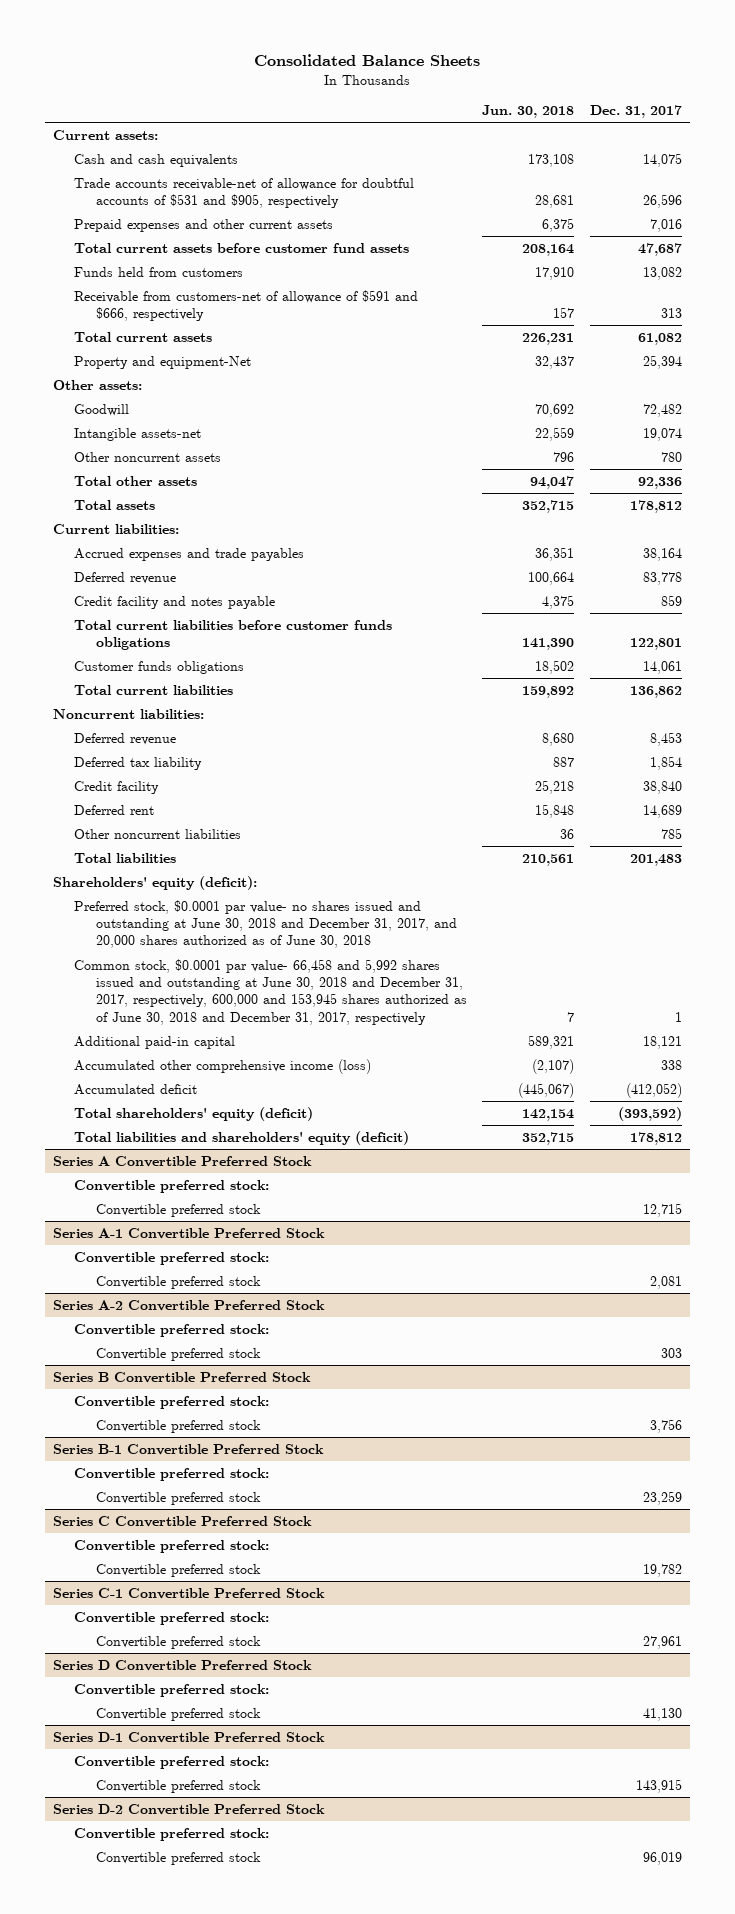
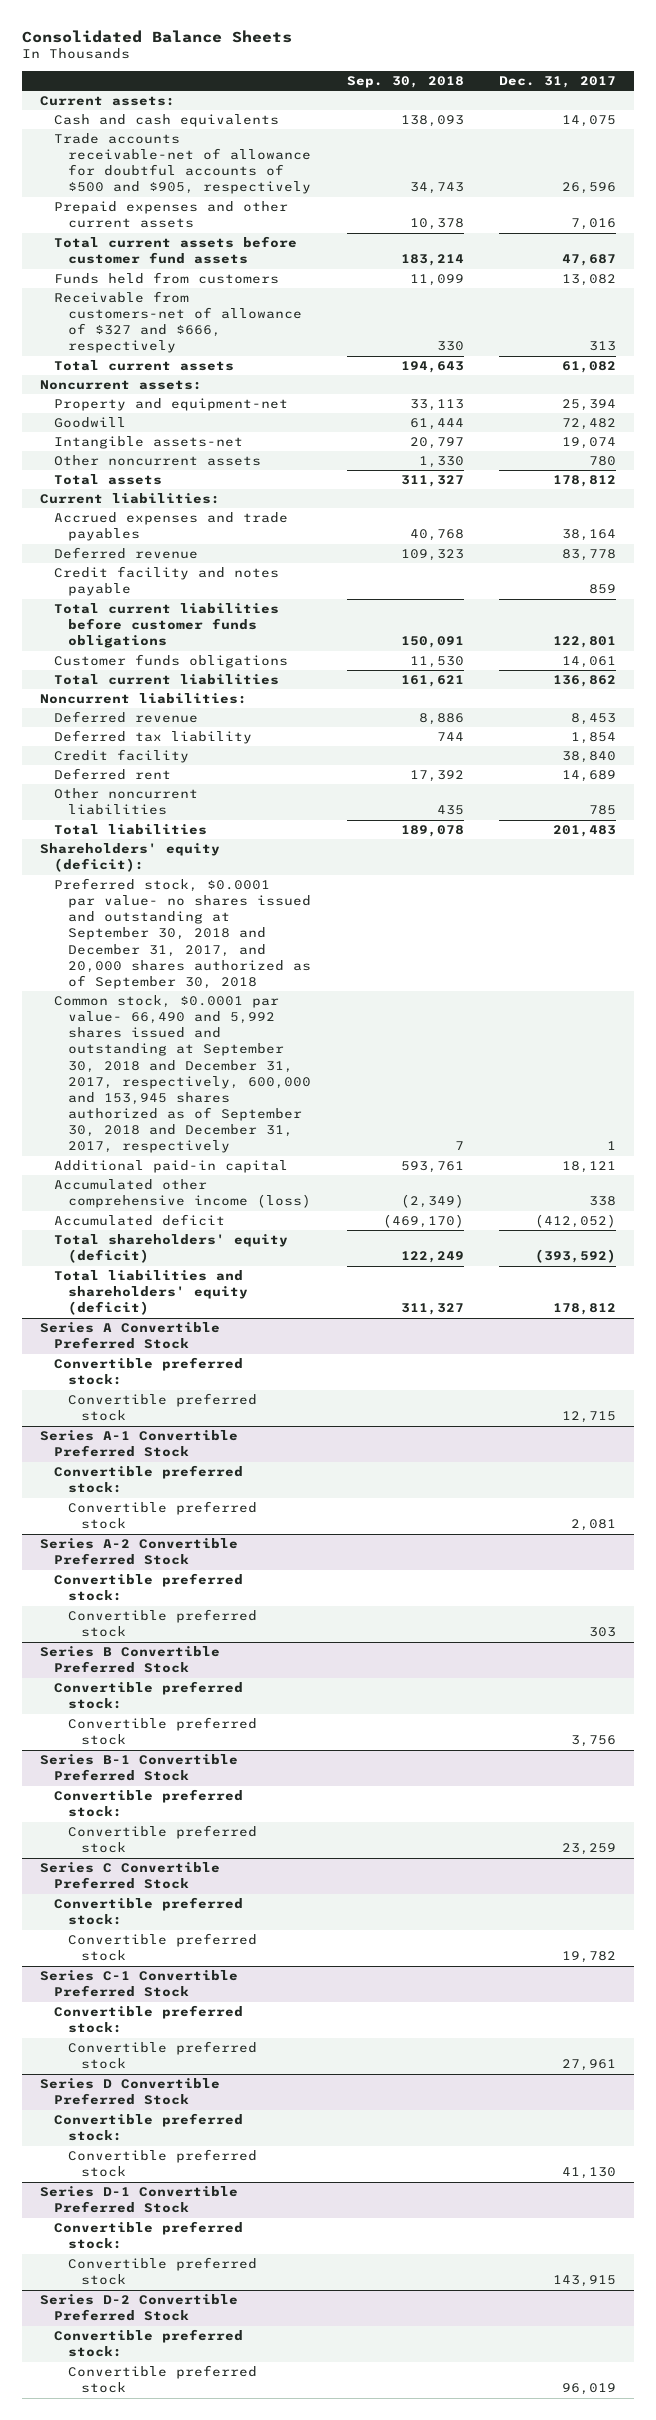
[482,104,575,118] Jun. 30, 2018 -> none
none -> [346,76,464,89] Sep. 30, 2018
[74,177,415,209] Trade accounts receivable-net of allowance for doubtful accounts of $531 and $905, respectively -> [53,133,311,195] Trade accounts receivable-net of allowance for doubtful accounts of $500 and $905, respectively
[74,289,419,322] Receivable from customers-net of allowance of $591 and $666, respectively -> [53,291,302,354] Receivable from customers-net of allowance of $327 and $666, respectively
[52,379,142,390] Other assets: -> none
none -> [40,380,203,391] Noncurrent assets:
[74,355,252,369] Property and equipment-Net -> [53,398,288,412] Property and equipment-net
[74,475,198,486] Total other assets -> none
[74,899,457,949] Preferred stock, $0.0001 par value- no shares issued and outstanding at June 30, 2018 and December 31, 2017, and 20,000 shares authorized as of June 30, 2018 -> [53,878,311,989] Preferred stock, $0.0001 par value- no shares issued and outstanding at September 30, 2018 and December 31, 2017, and 20,000 shares authorized as of September 30, 2018
[74,958,467,1025] Common stock, $0.0001 par value- 66,458 and 5,992 shares issued and outstanding at June 30, 2018 and December 31, 2017, respectively, 600,000 and 153,945 shares authorized as of June 30, 2018 and December 31, 2017, respectively -> [53,995,311,1154] Common stock, $0.0001 par value- 66,490 and 5,992 shares issued and outstanding at September 30, 2018 and December 31, 2017, respectively, 600,000 and 153,945 shares authorized as of September 30, 2018 and December 31, 2017, respectively

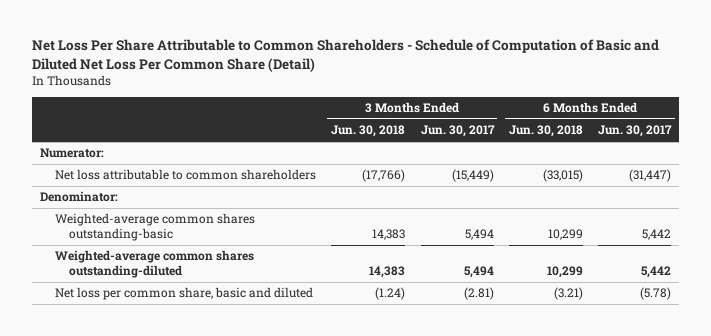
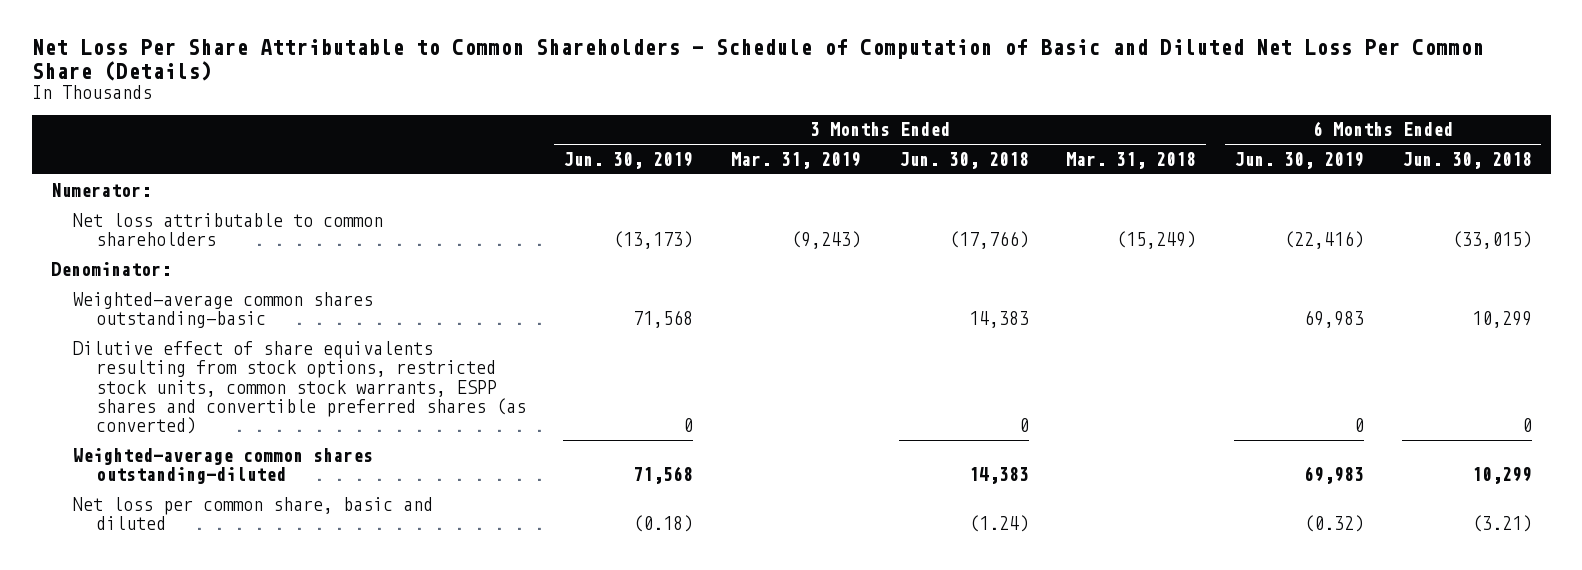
[32,39,660,72] Net Loss Per Share Attributable to Common Shareholders - Schedule of Computation of Basic and Diluted Net Loss Per Common Share (Detail) -> [31,39,1484,81] Net Loss Per Share Attributable to Common Shareholders - Schedule of Computation of Basic and Diluted Net Loss Per Common Share (Details)
[420,125,495,138] Jun. 30, 2017 -> none
[598,125,673,138] Jun. 30, 2017 -> none
none -> [563,152,694,170] Jun. 30, 2019
none -> [730,152,861,170] Mar. 31, 2019
none -> [1066,152,1197,170] Mar. 31, 2018
none -> [1233,152,1364,170] Jun. 30, 2019
none -> [73,340,526,435] Dilutive effect of share equivalents resulting from stock options, restricted stock units, common stock warrants, ESPP shares and convertible preferred shares (as converted)

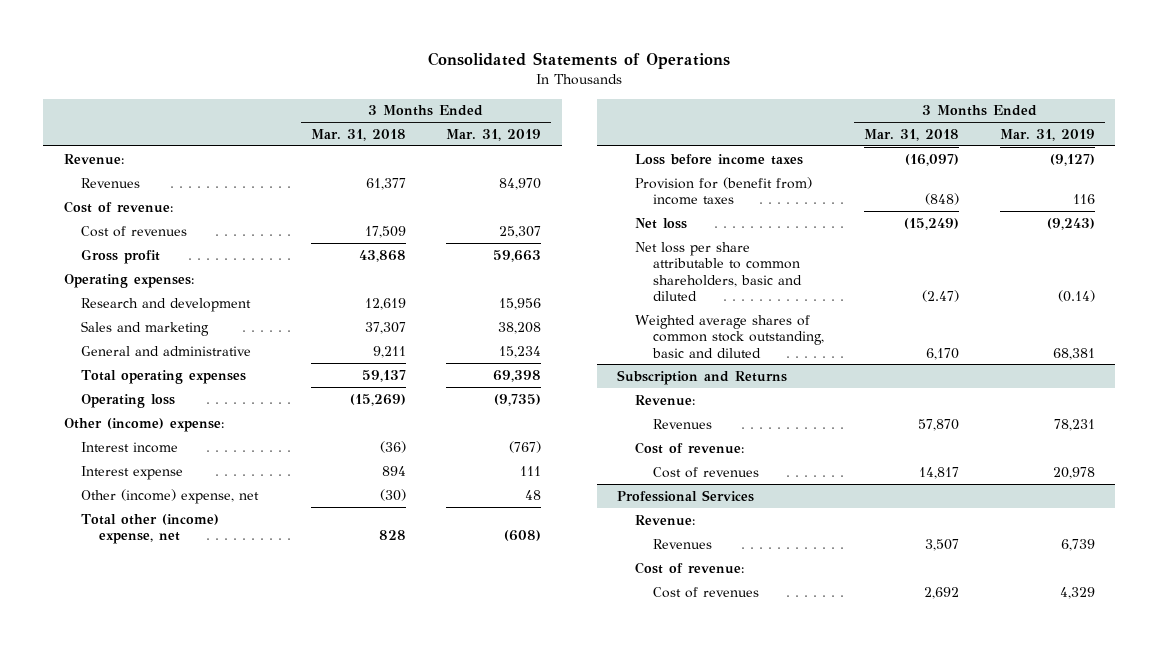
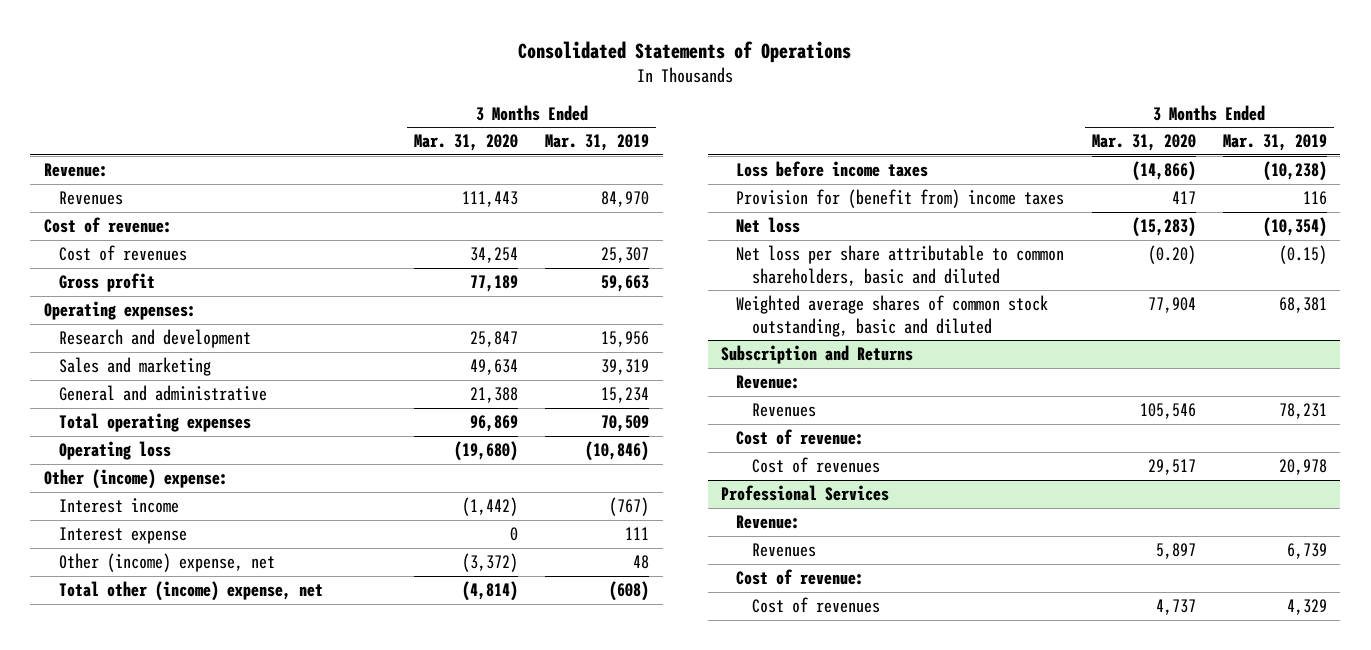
[310,128,406,141] Mar. 31, 2018 -> none
none -> [414,134,519,152] Mar. 31, 2020
[498,321,542,334] 38,208 -> [601,359,650,376] 39,319
[493,369,542,382] 69,398 -> [601,415,650,433] 70,509
[494,393,542,406] (9,735) -> [585,441,650,462] (10,846)
[1049,153,1095,166] (9,127) -> [1262,161,1327,182] (10,238)
[1046,217,1095,230] (9,243) -> [1262,217,1327,238] (10,354)
[1057,289,1095,302] (0.14) -> [1278,245,1327,265] (0.15)

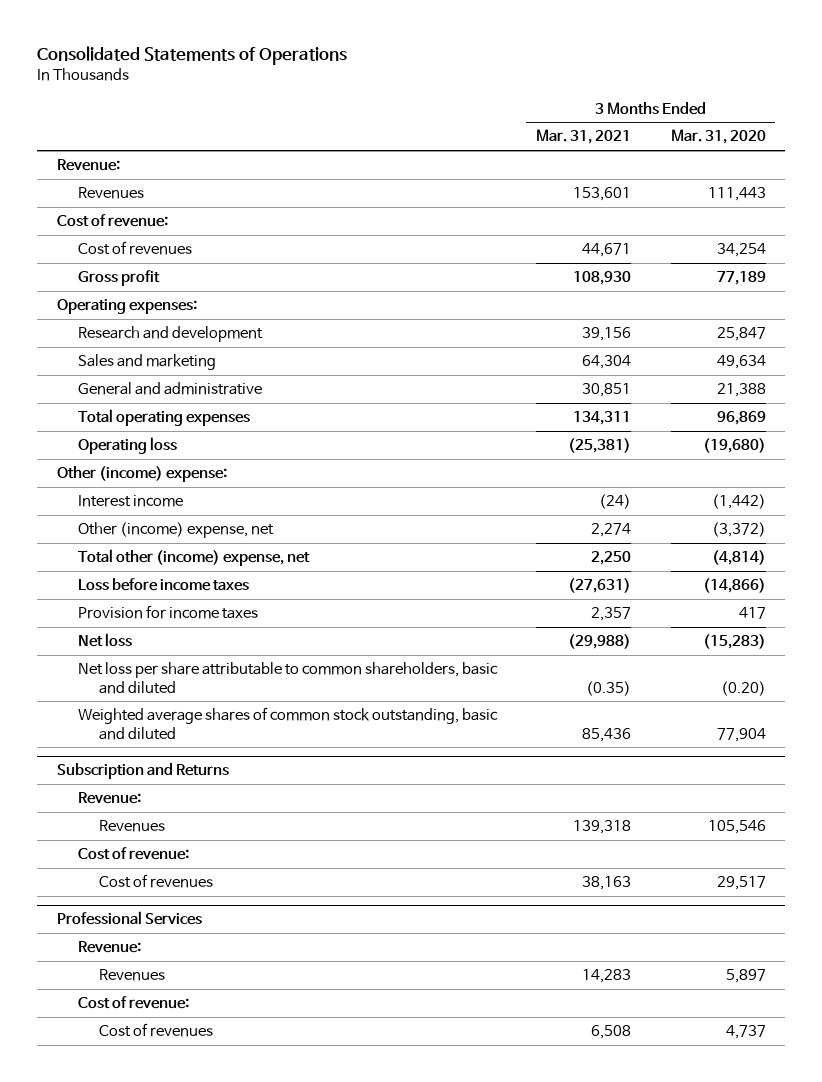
[545,134,650,152] Mar. 31, 2019 -> none
none -> [536,129,632,145] Mar. 31, 2021
[59,527,188,545] Interest expense -> none
[736,189,1065,209] Provision for (benefit from) income taxes -> [77,605,258,620] Provision for income taxes

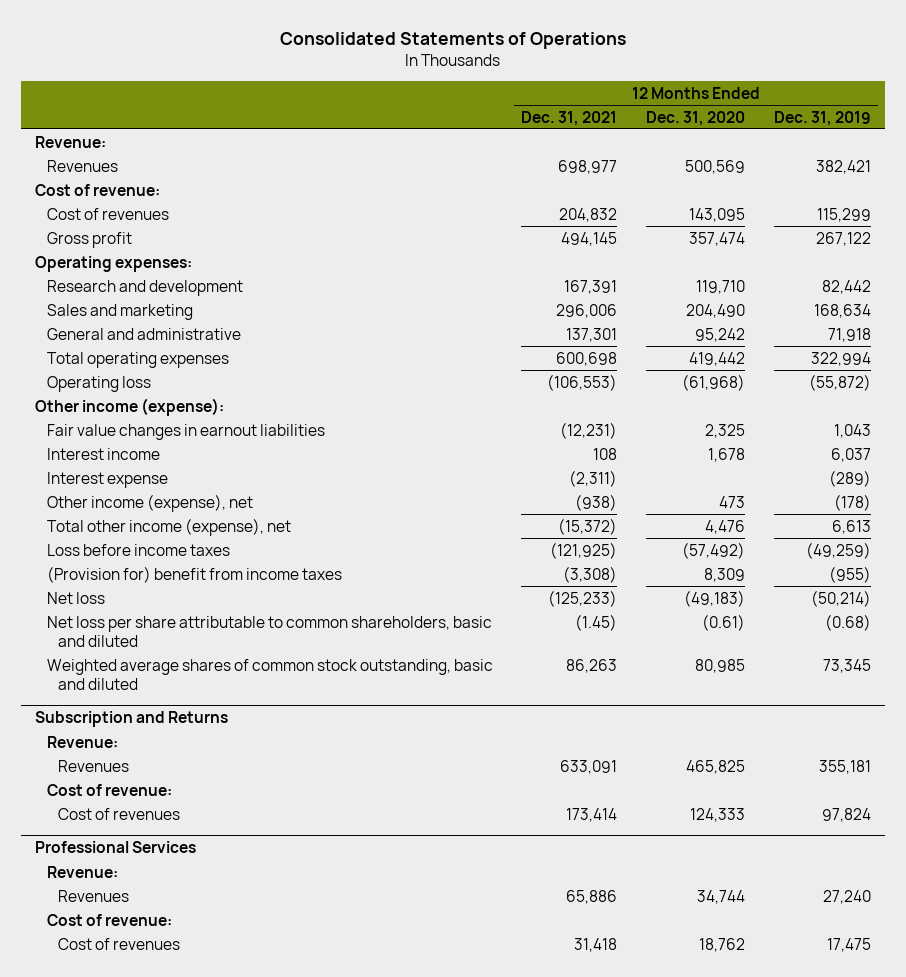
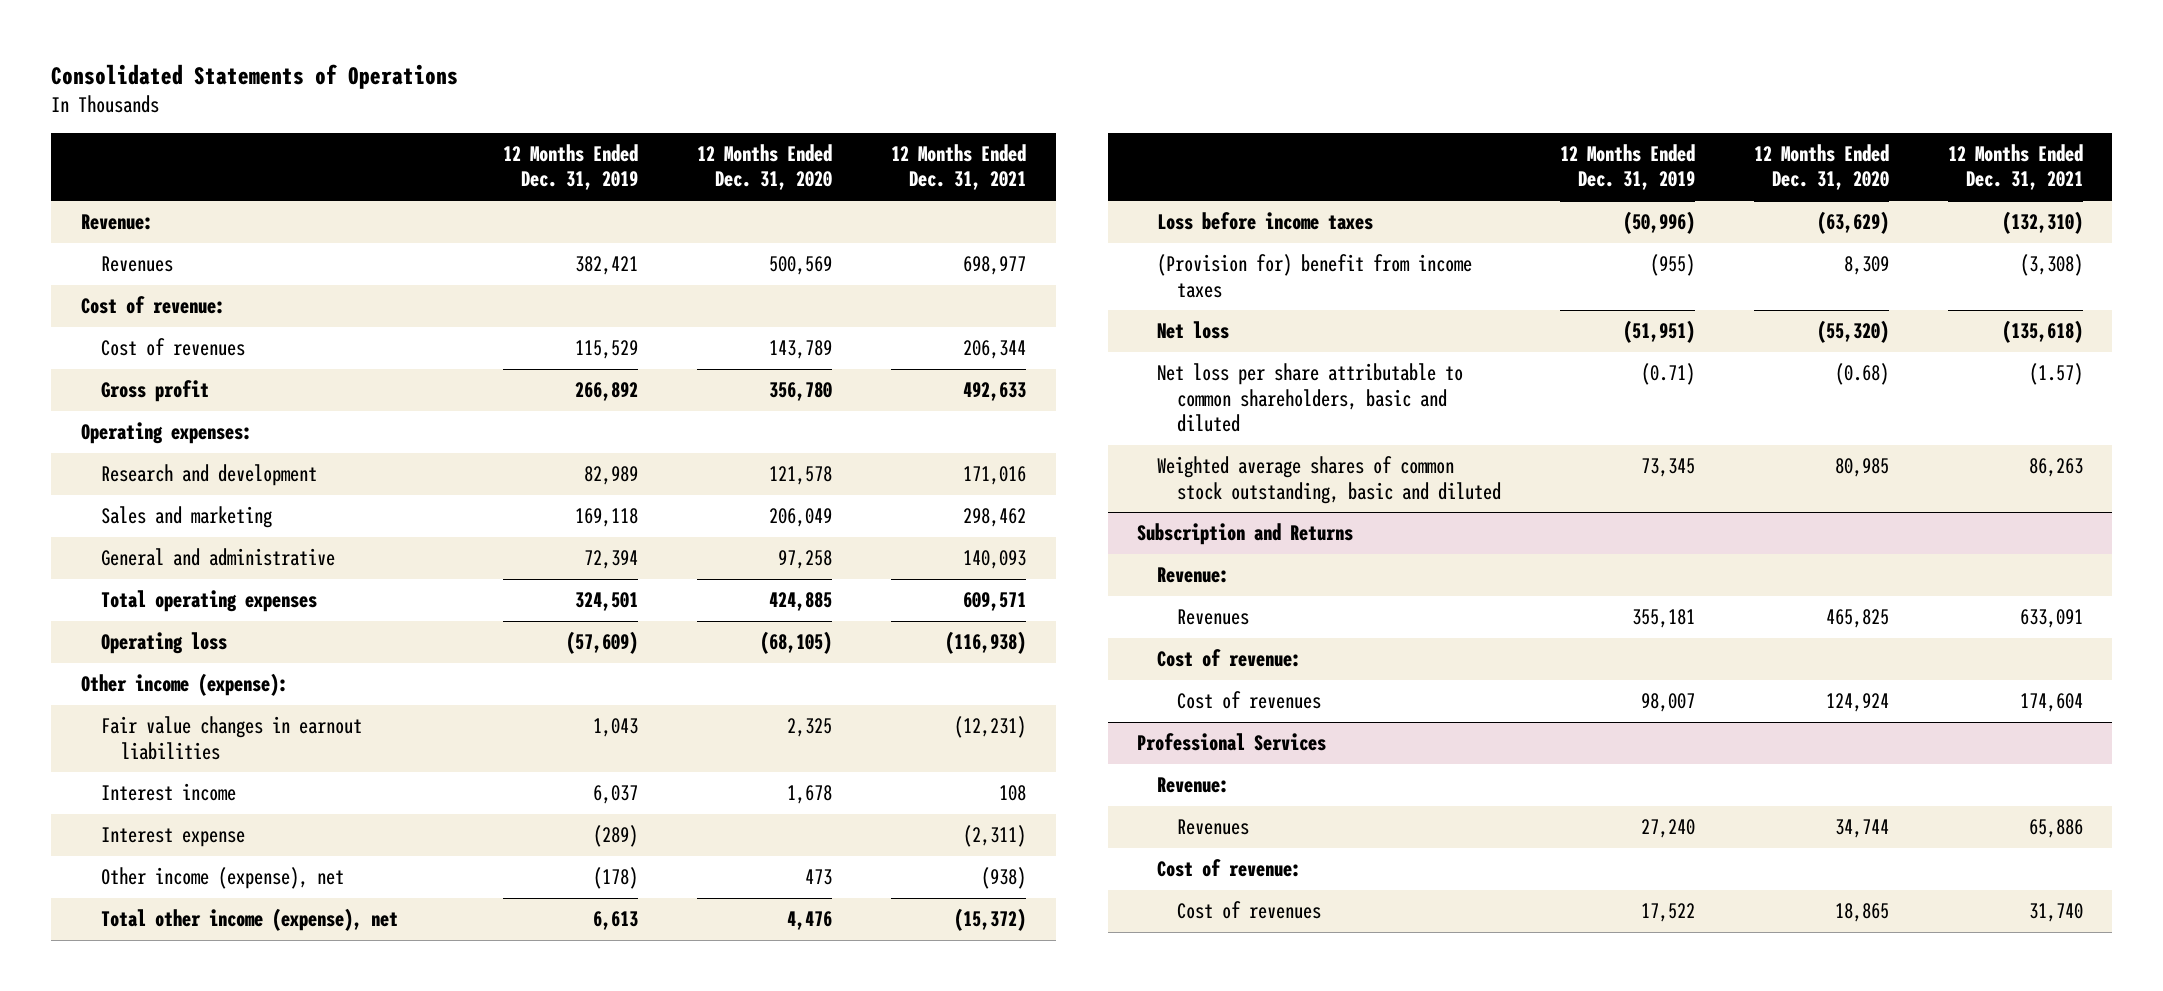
[559,207,618,222] 204,832 -> [963,340,1027,360] 206,344
[689,207,746,222] 143,095 -> [769,340,833,360] 143,789
[816,207,871,222] 115,299 -> [575,340,639,360] 115,529
[561,231,618,246] 494,145 -> [963,382,1027,402] 492,633
[689,231,746,246] 357,474 -> [769,382,833,402] 356,780
[815,231,871,246] 267,122 -> [575,382,639,402] 266,892
[564,279,618,294] 167,391 -> [963,466,1027,486] 171,016
[696,279,746,294] 119,710 -> [769,466,833,486] 121,578
[821,279,871,294] 82,442 -> [584,466,639,486] 82,989
[556,303,618,318] 296,006 -> [963,508,1027,528] 298,462
[686,303,746,318] 204,490 -> [769,508,833,528] 206,049
[813,303,871,318] 168,634 -> [575,508,639,528] 169,118
[566,327,618,342] 137,301 -> [963,550,1027,570] 140,093
[695,327,746,342] 95,242 -> [778,550,833,570] 97,258
[827,327,871,342] 71,918 -> [584,550,639,570] 72,394
[556,351,618,366] 600,698 -> [963,592,1027,612] 609,571
[689,351,746,366] 419,442 -> [769,592,833,612] 424,885
[810,351,871,366] 322,994 -> [575,592,639,612] 324,501
[547,373,618,391] (106,553) -> [945,631,1027,655] (116,938)
[682,373,746,391] (61,968) -> [760,631,833,655] (68,105)
[808,373,871,391] (55,872) -> [566,631,639,655] (57,609)
[550,541,618,559] (121,925) -> [2001,211,2083,235] (132,310)
[682,541,746,559] (57,492) -> [1816,211,1889,235] (63,629)
[805,541,871,559] (49,259) -> [1622,211,1695,235] (50,996)
[548,589,618,607] (125,233) -> [2001,320,2083,344] (135,618)
[684,589,746,607] (49,183) -> [1816,320,1889,344] (55,320)
[810,589,871,607] (50,214) -> [1622,320,1695,344] (51,951)
[575,613,618,631] (1.45) -> [2028,363,2083,386] (1.57)
[702,613,746,631] (0.61) -> [1834,363,1889,386] (0.68)
[824,613,871,631] (0.68) -> [1640,363,1695,386] (0.71)
[566,807,618,822] 173,414 -> [2019,693,2083,713] 174,604
[690,807,746,822] 124,333 -> [1825,693,1889,713] 124,924
[821,807,871,822] 97,824 -> [1640,693,1695,713] 98,007
[574,937,618,952] 31,418 -> [2028,903,2083,923] 31,740
[699,937,746,952] 18,762 -> [1834,903,1889,923] 18,865
[826,937,871,952] 17,475 -> [1640,903,1695,923] 17,522

